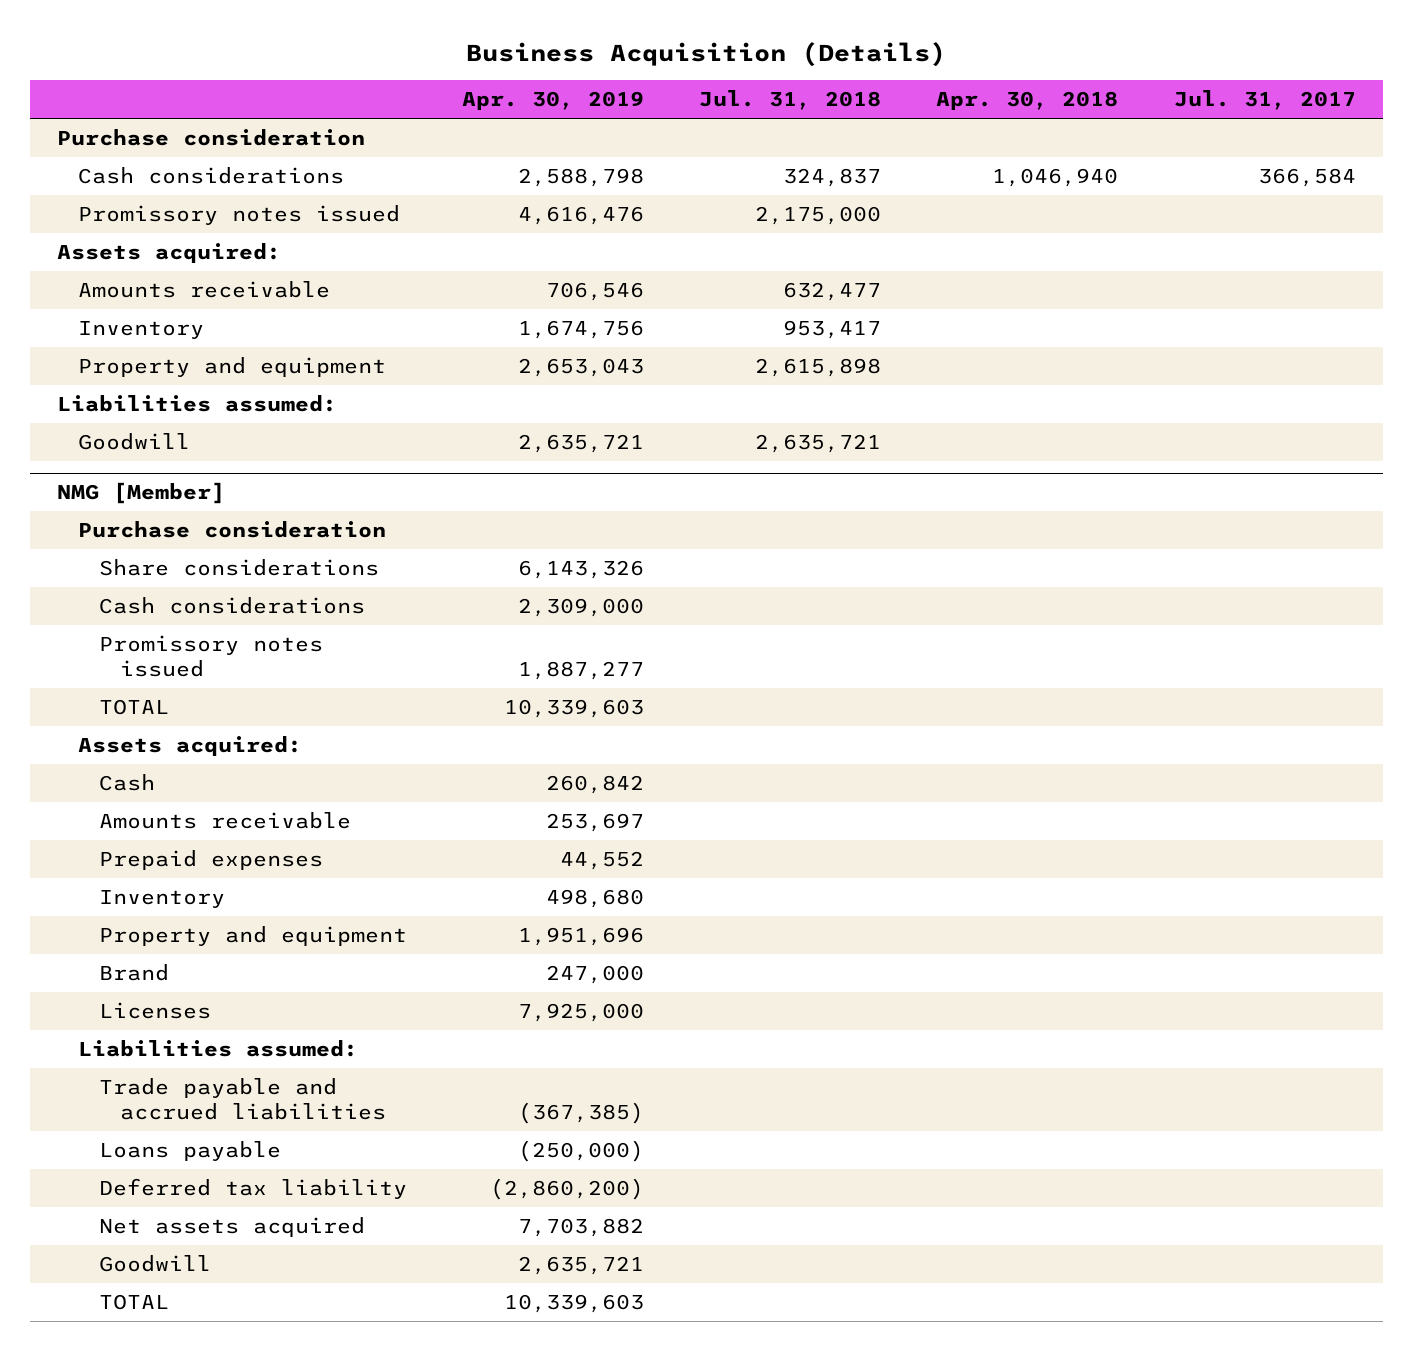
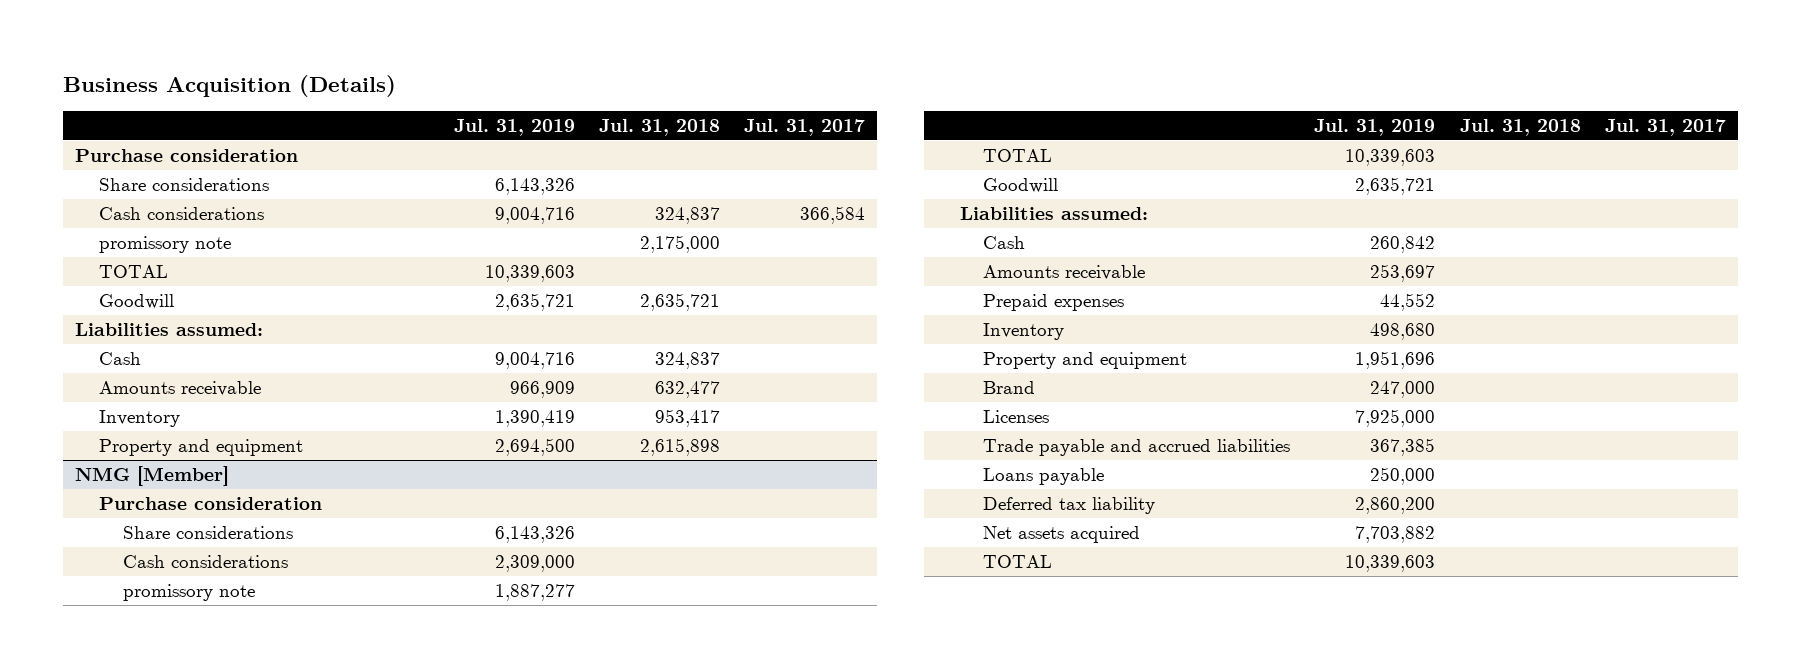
[462,91,645,111] Apr. 30, 2019 -> none
[936,91,1119,111] Apr. 30, 2018 -> none
none -> [453,118,575,136] Jul. 31, 2019
none -> [99,177,270,191] Share considerations
[57,242,282,263] Assets acquired: -> none
[78,204,401,225] Promissory notes issued -> [99,235,232,253] promissory note
none -> [99,264,169,278] TOTAL
[78,432,191,450] Goodwill -> [99,293,175,309] Goodwill
[57,394,338,412] Liabilities assumed: -> [75,322,264,336] Liabilities assumed:
none -> [99,351,142,365] Cash
[99,634,324,678] Promissory notes issued -> [122,583,255,601] promissory note
[78,735,303,756] Assets acquired: -> none
[99,1254,212,1272] Goodwill -> [983,177,1059,193] Goodwill
[78,1039,359,1057] Liabilities assumed: -> [959,206,1148,220] Liabilities assumed:

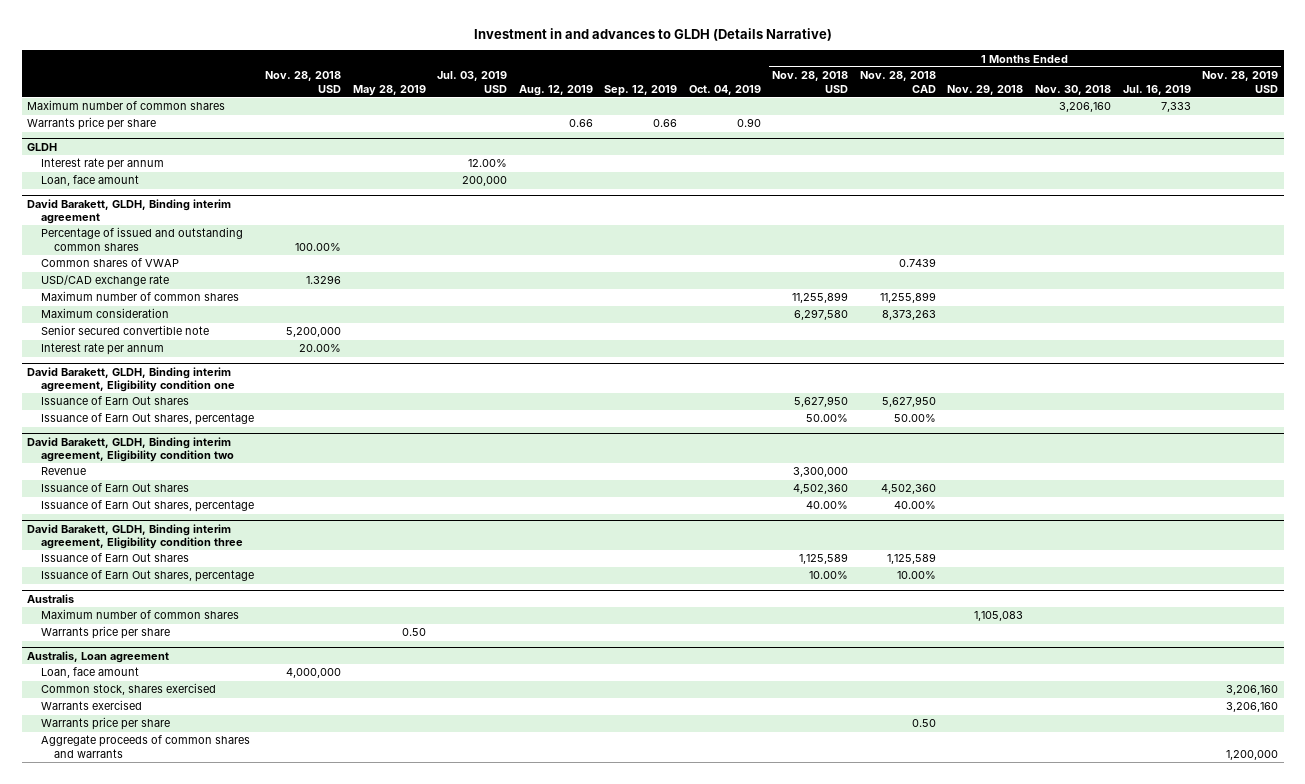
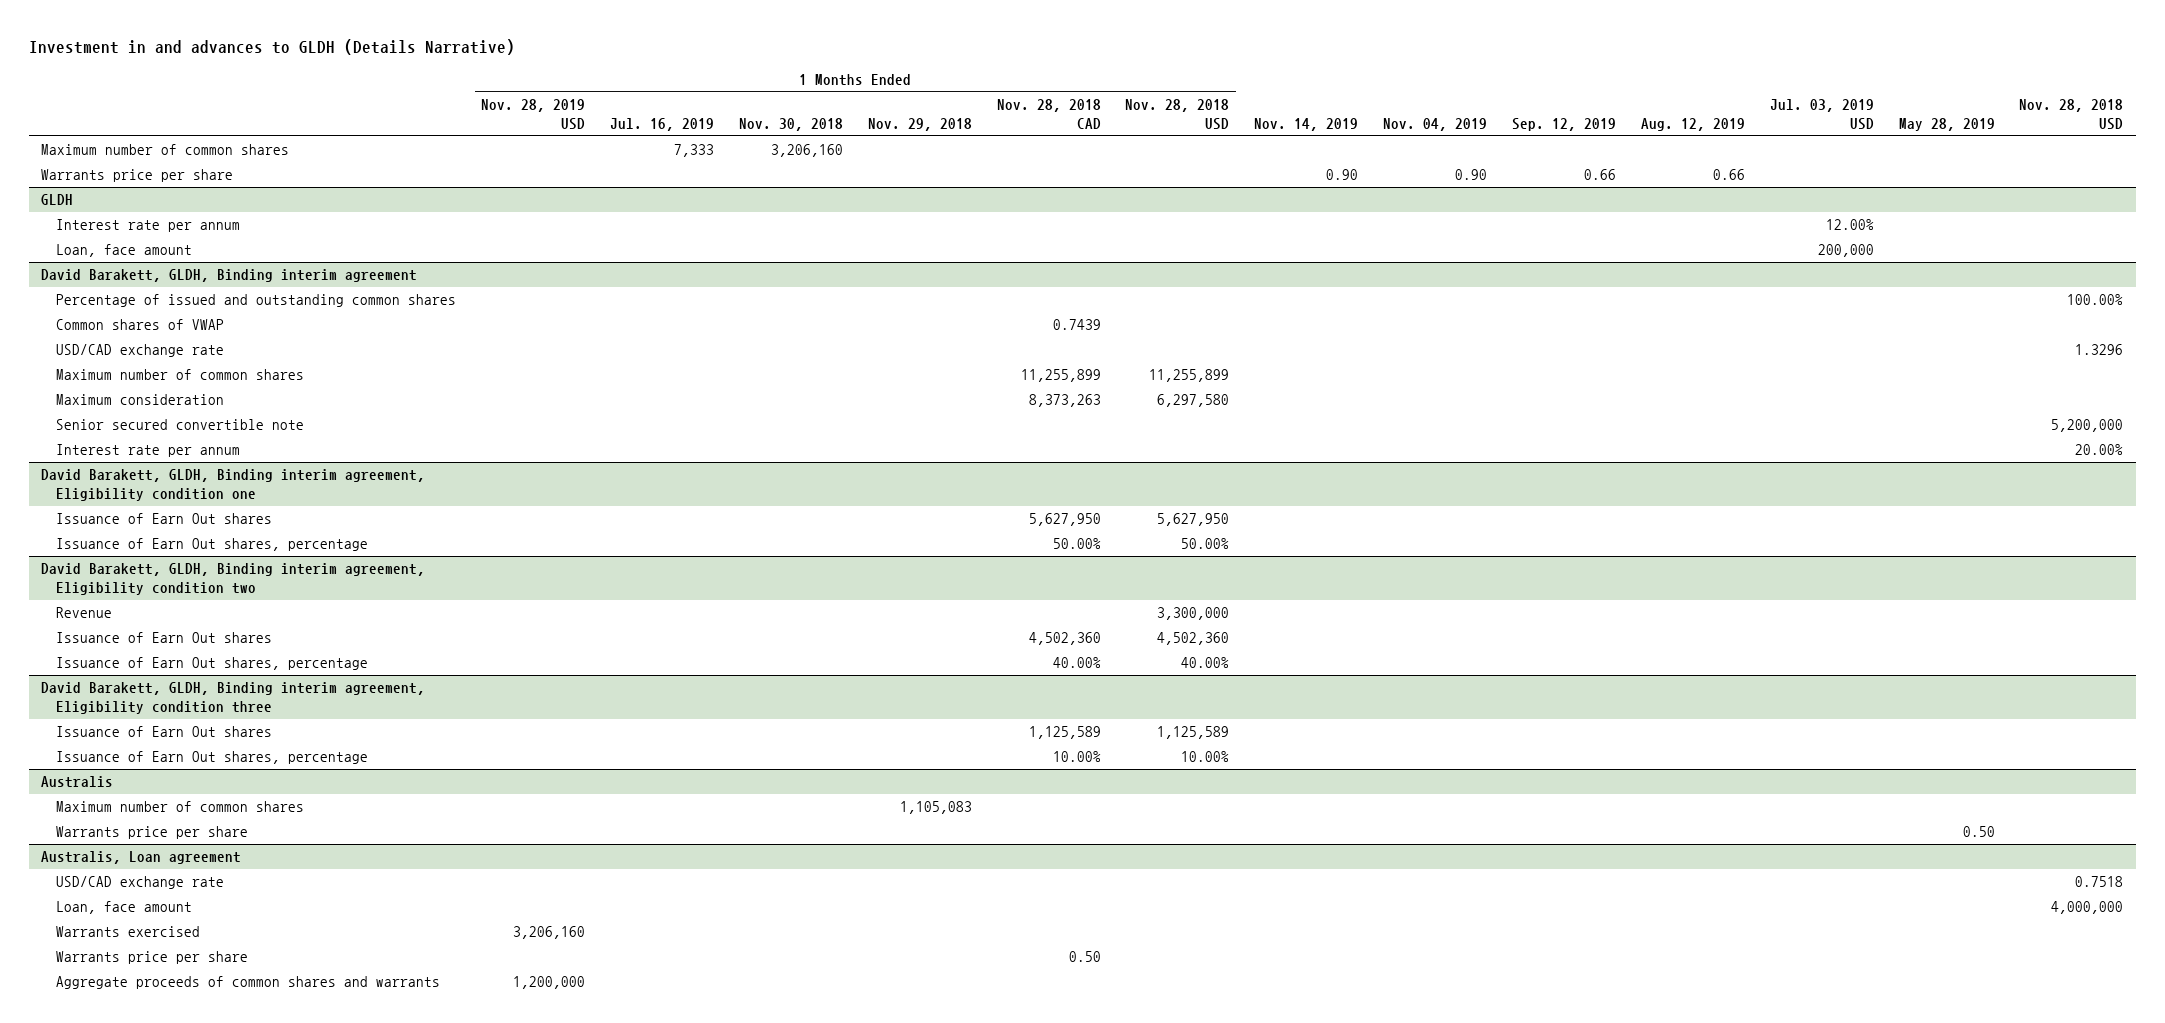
[688,84,761,95] Oct. 04, 2019 -> none
none -> [1254,117,1359,131] Nov. 14, 2019
none -> [1383,117,1488,131] Nov. 04, 2019
none -> [56,876,225,890] USD/CAD exchange rate
[40,683,216,696] Common stock, shares exercised -> none

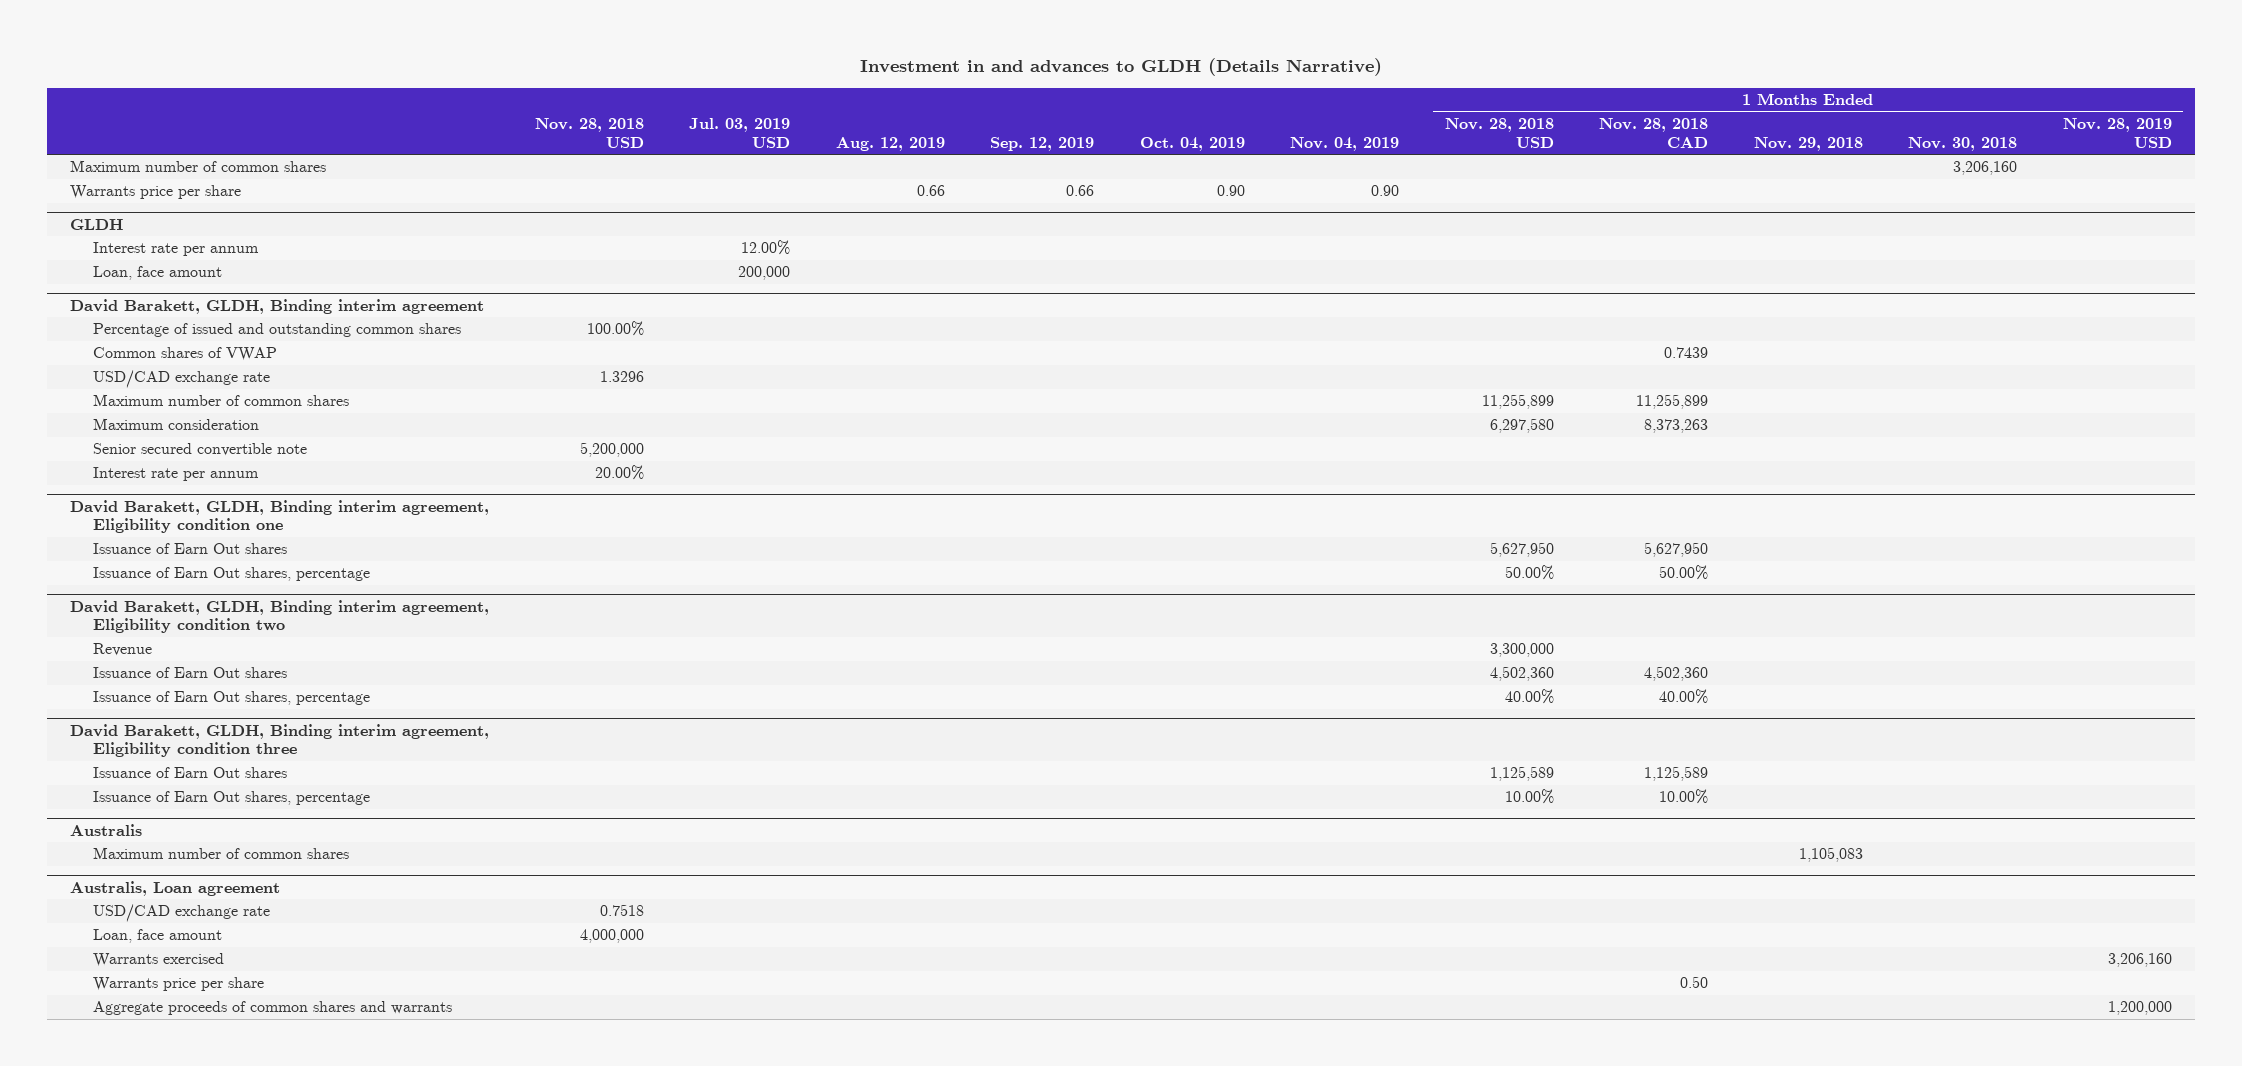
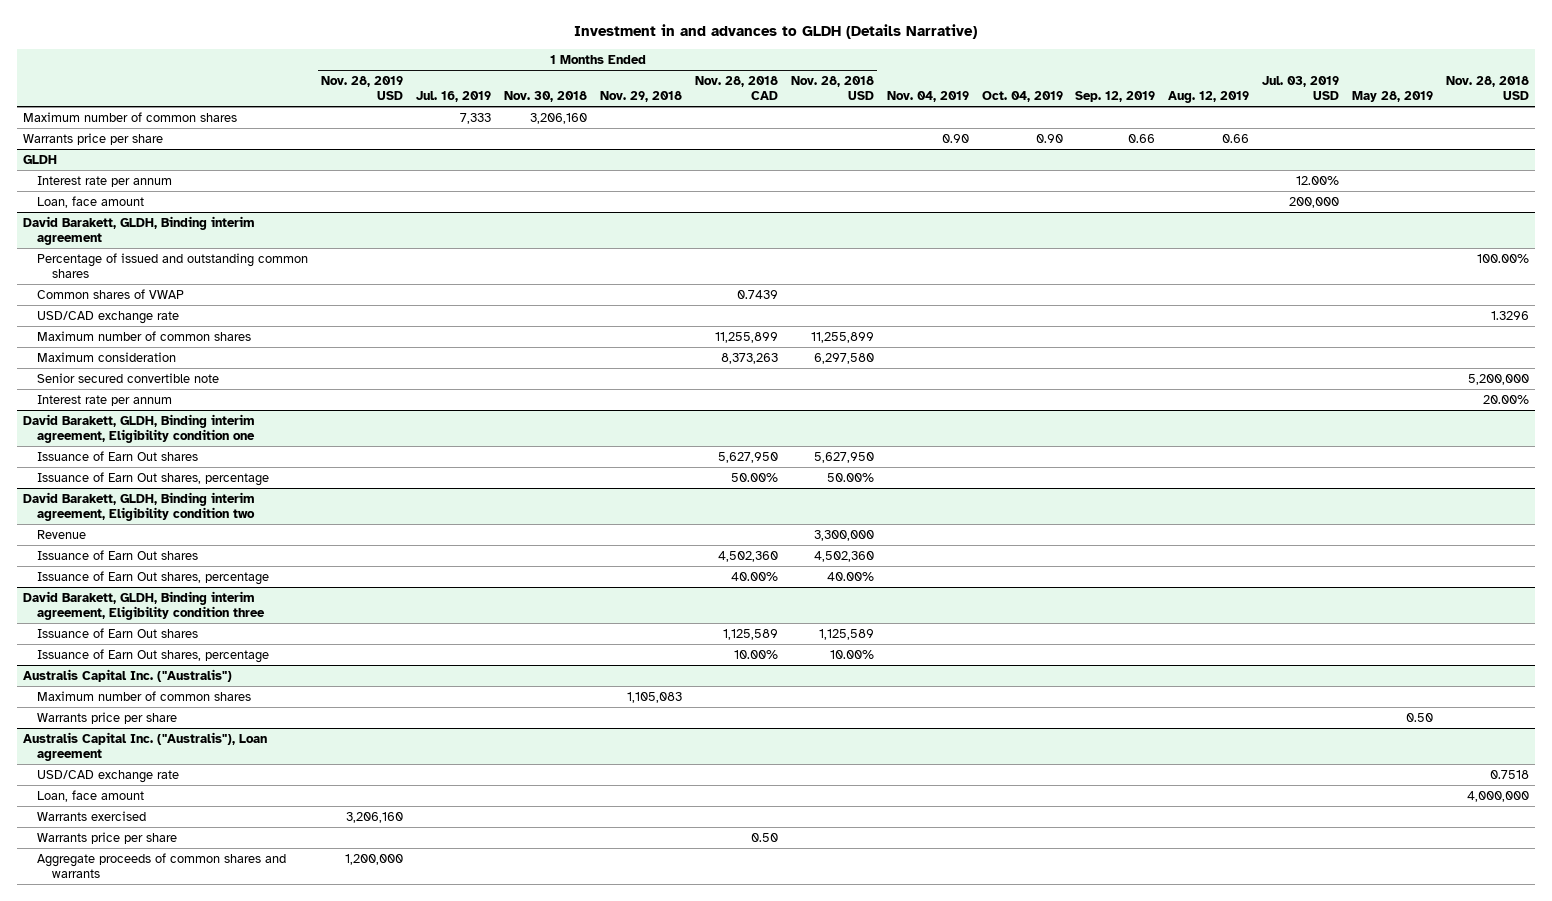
none -> [416,90,492,102] Jul. 16, 2019
none -> [1352,90,1434,102] May 28, 2019
[70,823,143,836] Australis -> [22,668,232,682] Australis Capital Inc. ("Australis")
none -> [37,711,178,724] Warrants price per share
[70,880,281,896] Australis, Loan agreement -> [22,731,267,761] Australis Capital Inc. ("Australis"), Loan agreement

